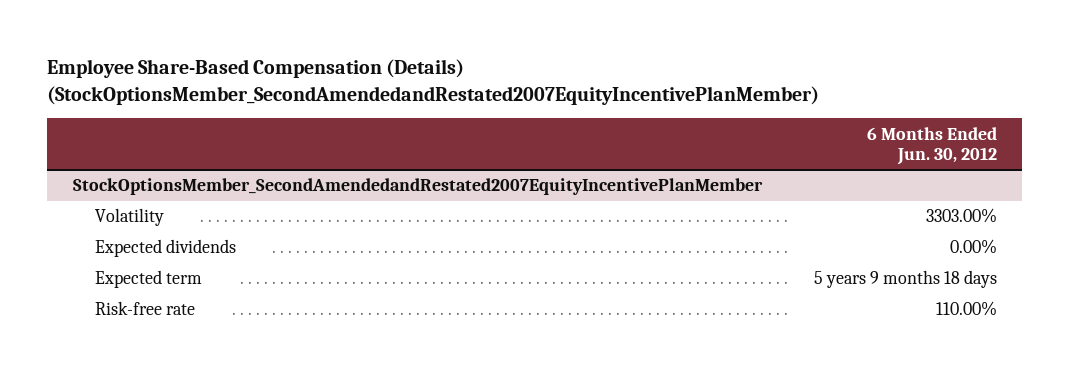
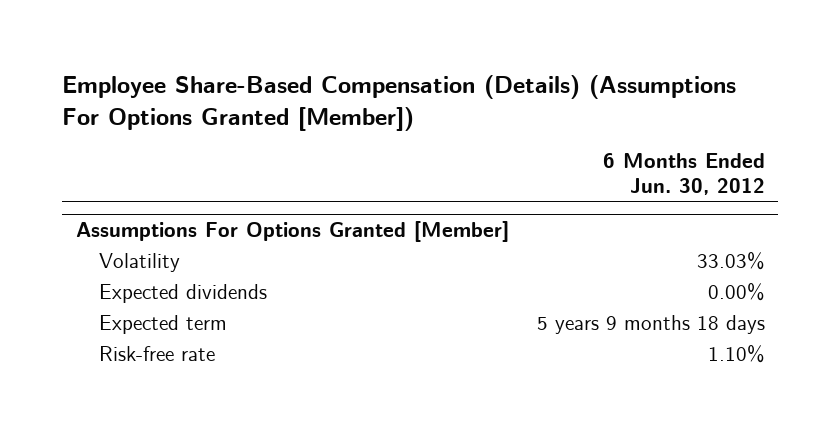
[47,58,820,105] Employee Share-Based Compensation (Details) (StockOptionsMember_SecondAmendedandRestated2007EquityIncentivePlanMember) -> [61,75,736,132] Employee Share-Based Compensation (Details) (Assumptions For Options Granted [Member])
[72,178,763,196] StockOptionsMember_SecondAmendedandRestated2007EquityIncentivePlanMember -> none
none -> [75,220,509,242] Assumptions For Options Granted [Member]
[925,208,997,224] 3303.00% -> [696,251,765,270] 33.03%
[935,301,997,317] 110.00% -> [707,344,765,363] 1.10%

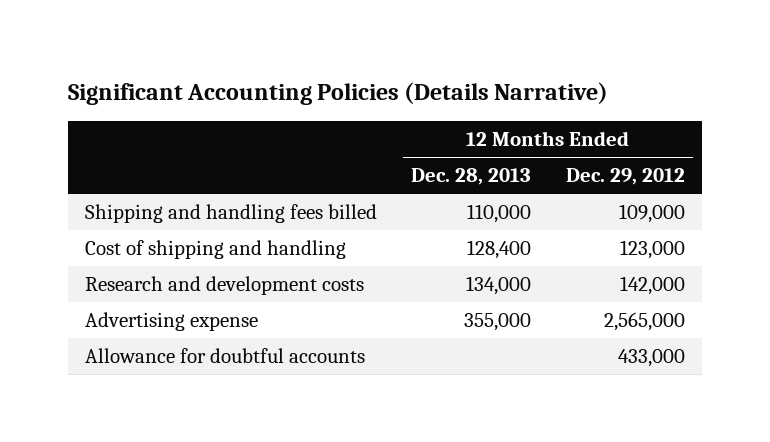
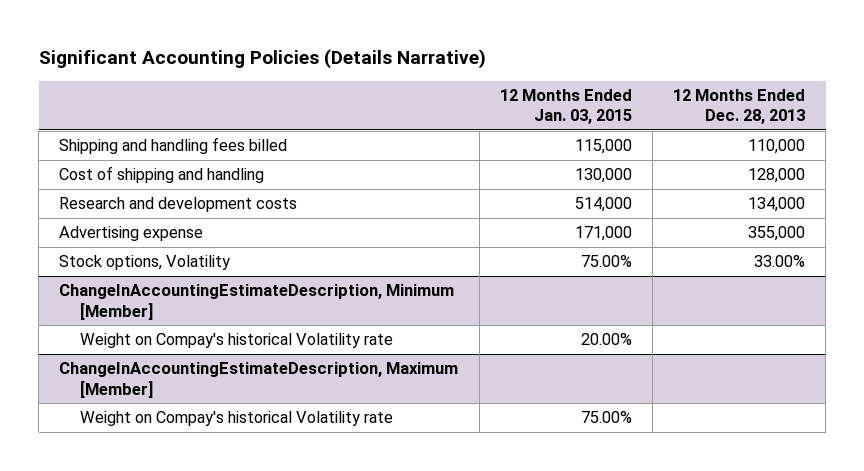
[565,168,685,186] Dec. 29, 2012 -> none
none -> [499,88,632,125] 12 Months Ended Jan. 03, 2015
[467,240,532,260] 128,400 -> [747,168,805,184] 128,000
[84,348,365,364] Allowance for doubtful accounts -> none
none -> [59,255,231,271] Stock options, Volatility
none -> [59,284,455,320] ChangeInAccountingEstimateDescription, Minimum [Member]
none -> [79,333,393,349] Weight on Compay's historical Volatility rate
none -> [59,362,459,398] ChangeInAccountingEstimateDescription, Maximum [Member]
none -> [79,411,393,427] Weight on Compay's historical Volatility rate

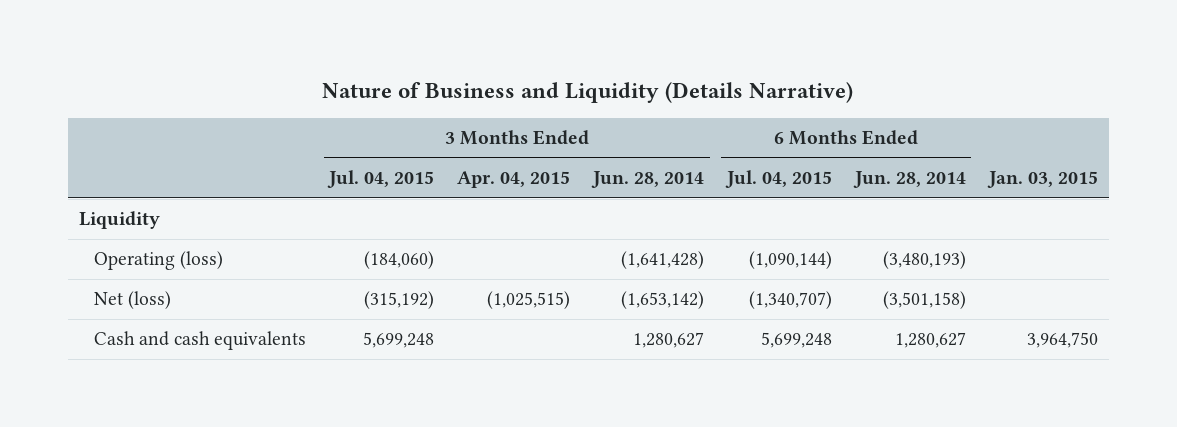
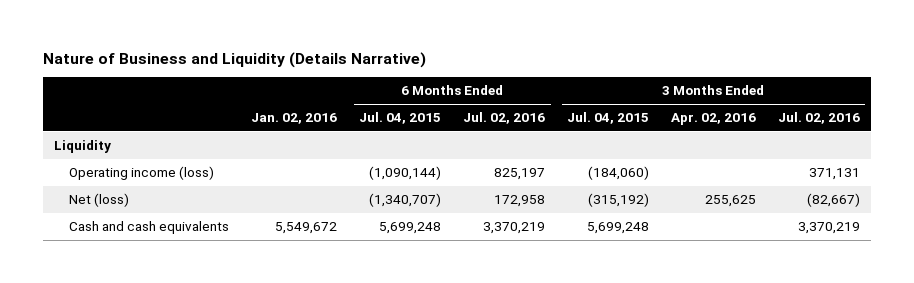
[457,171,571,189] Apr. 04, 2015 -> none
[590,171,704,189] Jun. 28, 2014 -> none
[852,171,966,189] Jun. 28, 2014 -> none
[986,171,1098,189] Jan. 03, 2015 -> none
none -> [251,113,338,125] Jan. 02, 2016
none -> [463,112,546,125] Jul. 02, 2016
none -> [670,113,756,126] Apr. 02, 2016
none -> [777,112,860,125] Jul. 02, 2016
[94,251,224,271] Operating (loss) -> [69,166,215,181] Operating income (loss)

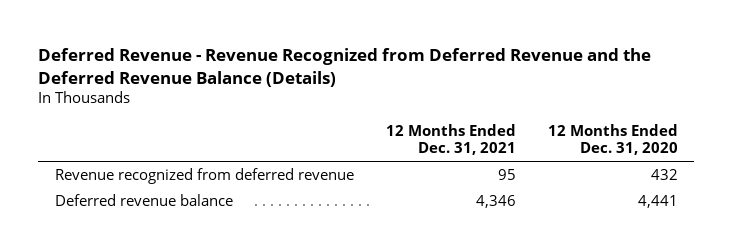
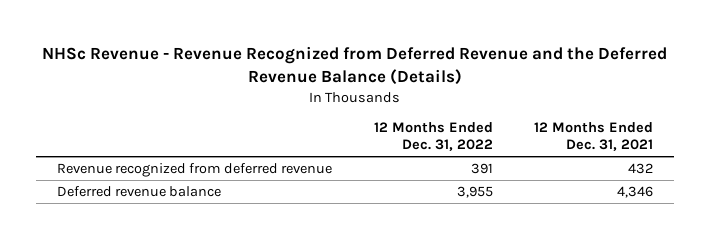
[38,48,652,87] Deferred Revenue - Revenue Recognized from Deferred Revenue and the Deferred Revenue Balance (Details) -> [42,46,668,85] NHSc Revenue - Revenue Recognized from Deferred Revenue and the Deferred Revenue Balance (Details)
[547,123,678,156] 12 Months Ended Dec. 31, 2020 -> none
none -> [373,122,493,152] 12 Months Ended Dec. 31, 2022
[497,168,516,180] 95 -> [628,162,654,174] 432

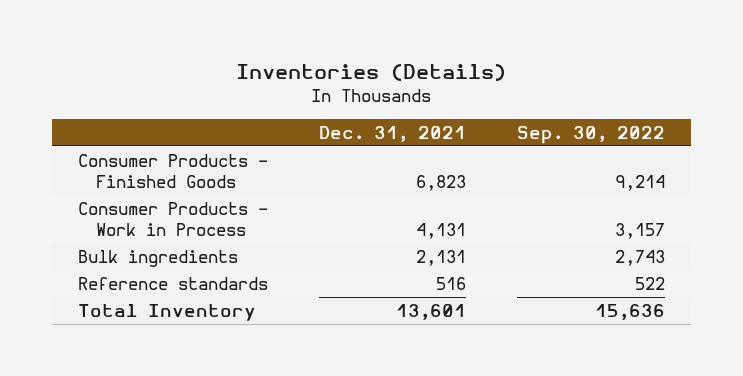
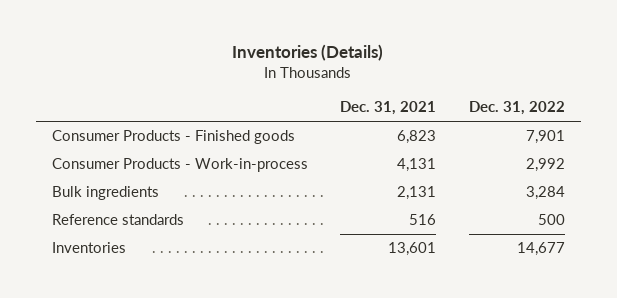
[517,125,666,144] Sep. 30, 2022 -> none
none -> [468,101,565,116] Dec. 31, 2022
[77,153,268,189] Consumer Products - Finished Goods -> [51,130,295,145] Consumer Products - Finished goods
[77,201,268,237] Consumer Products - Work in Process -> [51,158,308,173] Consumer Products - Work-in-process
[77,303,256,321] Total Inventory -> [51,242,126,254] Inventories

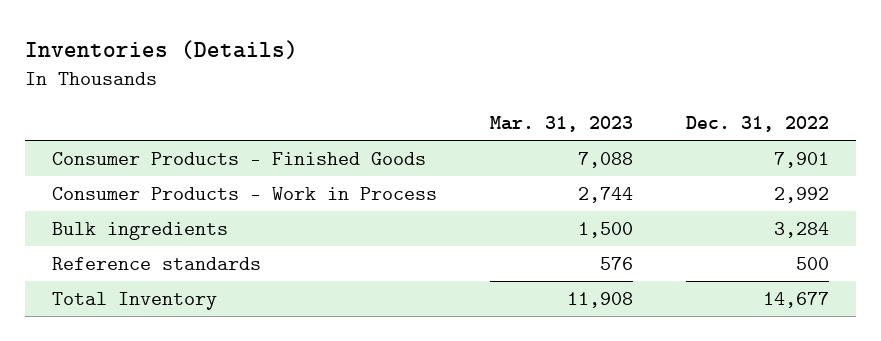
[340,101,437,116] Dec. 31, 2021 -> none
none -> [489,116,633,133] Mar. 31, 2023
[51,130,295,145] Consumer Products - Finished goods -> [51,151,426,165] Consumer Products - Finished Goods
[51,158,308,173] Consumer Products - Work-in-process -> [51,186,437,200] Consumer Products - Work in Process
[51,242,126,254] Inventories -> [51,291,217,310] Total Inventory

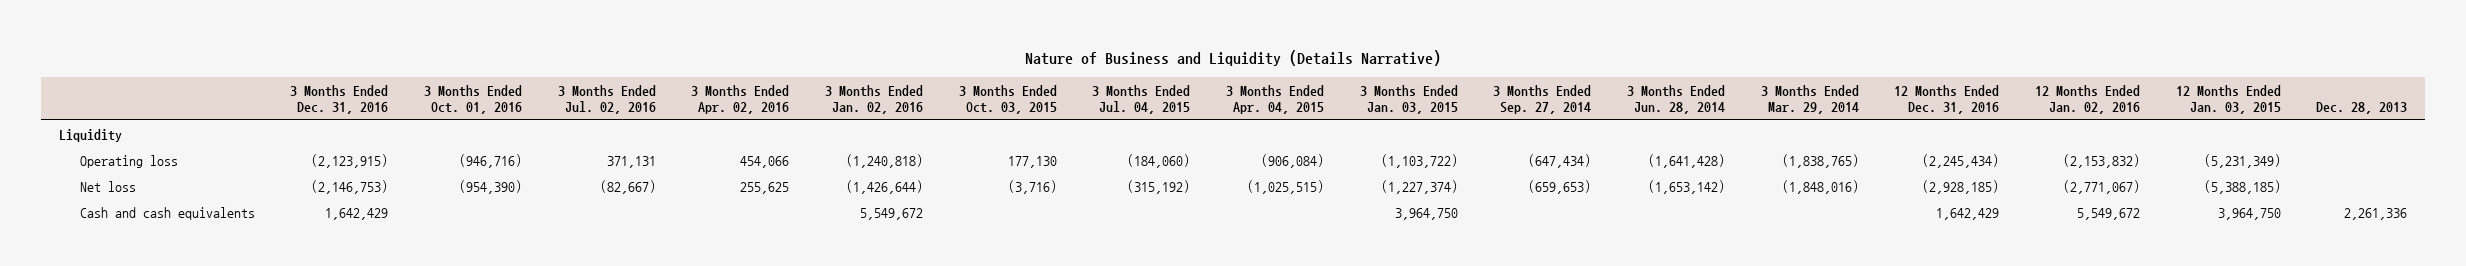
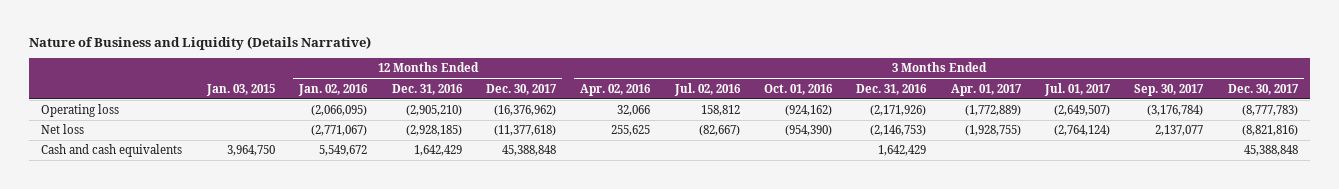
[824,84,923,115] 3 Months Ended Jan. 02, 2016 -> none
[958,84,1057,115] 3 Months Ended Oct. 03, 2015 -> none
[1092,84,1191,115] 3 Months Ended Jul. 04, 2015 -> none
[1225,84,1324,115] 3 Months Ended Apr. 04, 2015 -> none
[1359,84,1458,115] 3 Months Ended Jan. 03, 2015 -> none
[1493,84,1592,115] 3 Months Ended Sep. 27, 2014 -> none
[1626,84,1725,115] 3 Months Ended Jun. 28, 2014 -> none
[1760,84,1859,115] 3 Months Ended Mar. 29, 2014 -> none
[2175,84,2281,115] 12 Months Ended Jan. 03, 2015 -> none
[2316,102,2408,115] Dec. 28, 2013 -> none
none -> [205,83,275,96] Jan. 03, 2015
none -> [485,83,557,95] Dec. 30, 2017
none -> [950,83,1022,96] Apr. 01, 2017
none -> [1044,82,1112,96] Jul. 01, 2017
none -> [1134,83,1205,96] Sep. 30, 2017
none -> [1227,83,1299,95] Dec. 30, 2017
[59,128,123,142] Liquidity -> none
[311,153,389,168] (2,123,915) -> [870,105,927,117] (2,171,926)
[458,153,522,168] (946,716) -> [785,105,833,117] (924,162)
[606,155,656,168] 371,131 -> [700,105,740,117] 158,812
[740,155,790,168] 454,066 -> [617,105,651,117] 32,066
[1922,153,2000,168] (2,245,434) -> [405,105,462,117] (2,905,210)
[2062,153,2140,168] (2,153,832) -> [311,105,368,117] (2,066,095)

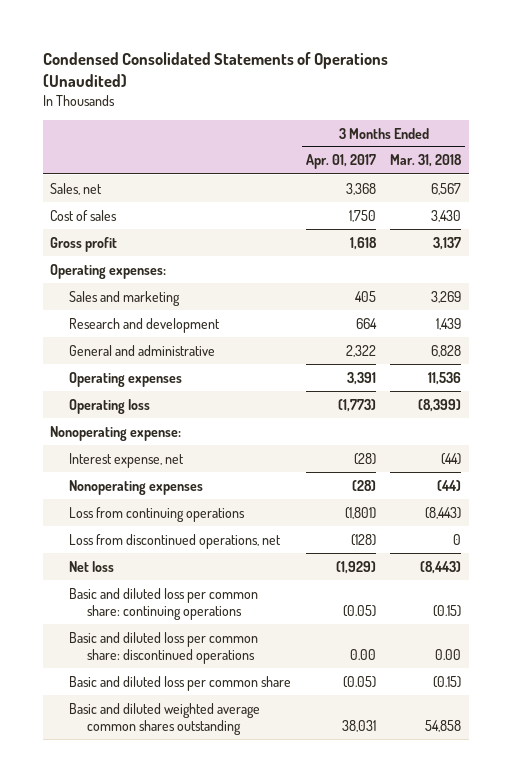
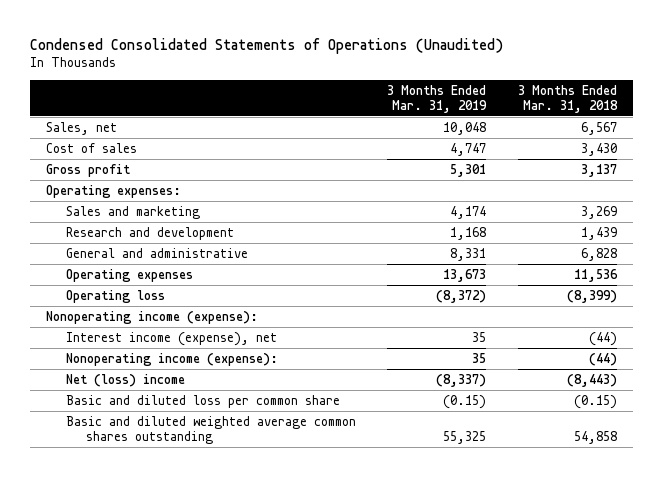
[305,154,376,170] Apr. 01, 2017 -> none
none -> [387,84,488,113] 3 Months Ended Mar. 31, 2019
[68,506,245,522] Loss from continuing operations -> none
[68,533,281,549] Loss from discontinued operations, net -> none
[68,587,258,620] Basic and diluted loss per common share: continuing operations -> none
[68,631,258,664] Basic and diluted loss per common share: discontinued operations -> none
[50,425,182,441] Nonoperating expense: -> [45,310,258,324] Nonoperating income (expense):
[68,452,184,468] Interest expense, net -> [65,331,277,346] Interest income (expense), net
[68,479,203,495] Nonoperating expenses -> [65,352,278,366] Nonoperating income (expense):
[68,560,114,572] Net loss -> [65,373,185,387] Net (loss) income

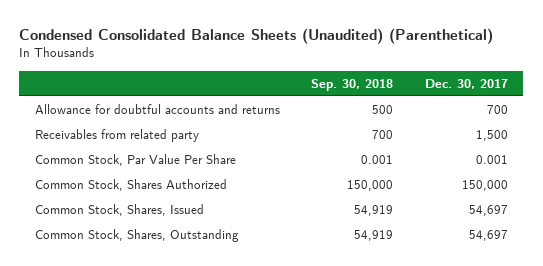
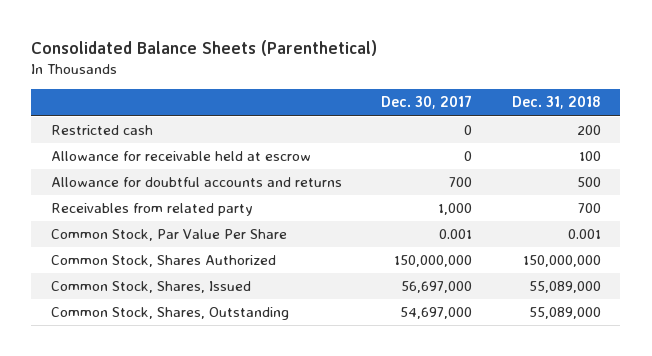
[19,27,494,44] Condensed Consolidated Balance Sheets (Unaudited) (Parenthetical) -> [31,40,378,57] Consolidated Balance Sheets (Parenthetical)
[311,78,394,91] Sep. 30, 2018 -> none
none -> [511,96,601,110] Dec. 31, 2018
none -> [50,125,153,136] Restricted cash
none -> [50,151,311,162] Allowance for receivable held at escrow
[475,130,508,142] 1,500 -> [438,203,473,216] 1,000
[461,180,508,192] 150,000 -> [394,255,473,268] 150,000,000
[468,205,508,217] 54,697 -> [401,281,473,294] 56,697,000
[468,230,508,242] 54,697 -> [400,307,473,320] 54,697,000

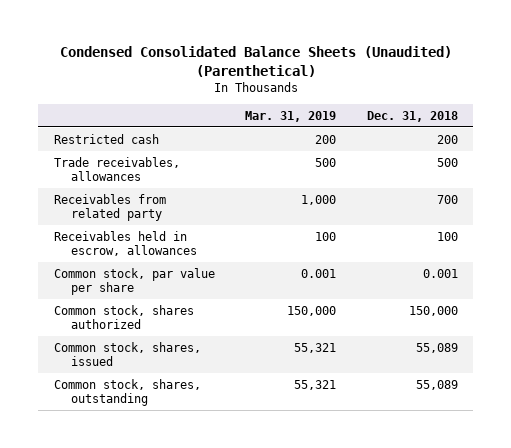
[31,40,378,57] Consolidated Balance Sheets (Parenthetical) -> [59,45,452,77] Condensed Consolidated Balance Sheets (Unaudited) (Parenthetical)
[381,95,473,110] Dec. 30, 2017 -> none
none -> [245,110,337,122] Mar. 31, 2019
[50,151,311,162] Allowance for receivable held at escrow -> none
[50,177,342,188] Allowance for doubtful accounts and returns -> [53,156,180,182] Trade receivables, allowances
none -> [53,230,197,257] Receivables held in escrow, allowances
[50,229,287,242] Common Stock, Par Value Per Share -> [53,267,215,296] Common stock, par value per share
[50,255,276,268] Common Stock, Shares Authorized -> [53,304,194,330] Common stock, shares authorized
[522,255,601,268] 150,000,000 -> [408,305,458,316] 150,000
[50,281,251,294] Common Stock, Shares, Issued -> [53,341,201,367] Common stock, shares, issued
[528,281,601,294] 55,089,000 -> [415,342,458,353] 55,089
[50,307,289,321] Common Stock, Shares, Outstanding -> [53,378,201,407] Common stock, shares, outstanding
[528,307,601,320] 55,089,000 -> [415,379,458,390] 55,089

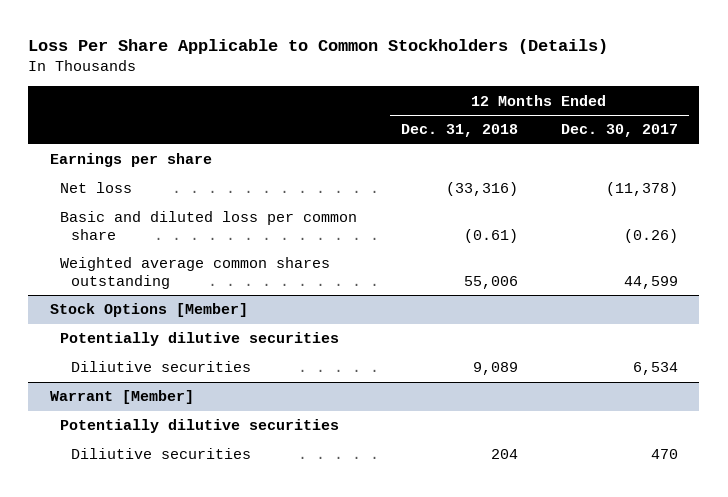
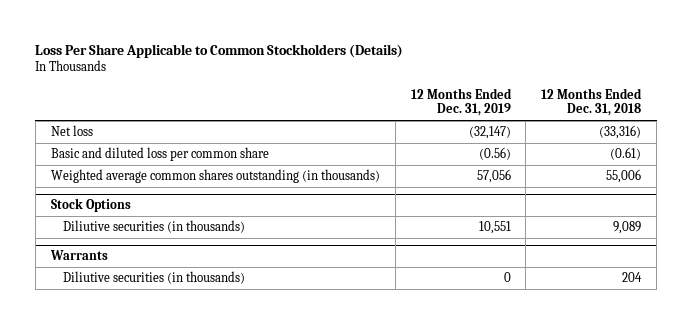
[560,124,678,138] Dec. 30, 2017 -> none
none -> [410,87,512,117] 12 Months Ended Dec. 31, 2019
[49,153,212,168] Earnings per share -> none
[60,332,340,347] Potentially dilutive securities -> none
[60,419,340,434] Potentially dilutive securities -> none
[60,257,331,289] Weighted average common shares outstanding -> [50,169,380,184] Weighted average common shares outstanding (in thousands)
[49,303,248,318] Stock Options [Member] -> [50,198,131,213] Stock Options
[70,361,251,373] Diliutive securities -> [63,220,246,234] Diliutive securities (in thousands)
[49,390,194,405] Warrant [Member] -> [49,250,108,261] Warrants
[70,448,251,460] Diliutive securities -> [63,271,246,285] Diliutive securities (in thousands)

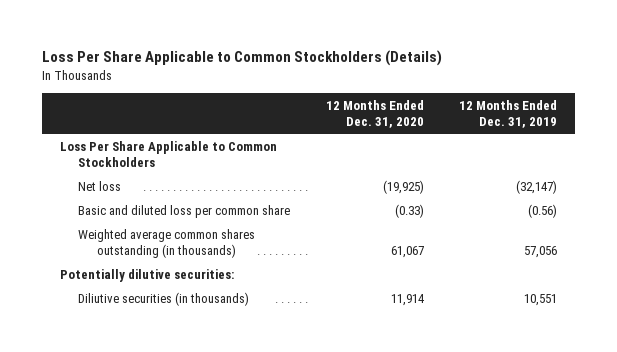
[541,87,643,117] 12 Months Ended Dec. 31, 2018 -> none
none -> [325,99,424,129] 12 Months Ended Dec. 31, 2020
none -> [59,140,277,167] Loss Per Share Applicable to Common Stockholders
[50,198,131,213] Stock Options -> none
none -> [59,268,234,282] Potentially dilutive securities:
[49,250,108,261] Warrants -> none
[63,271,246,285] Diliutive securities (in thousands) -> none

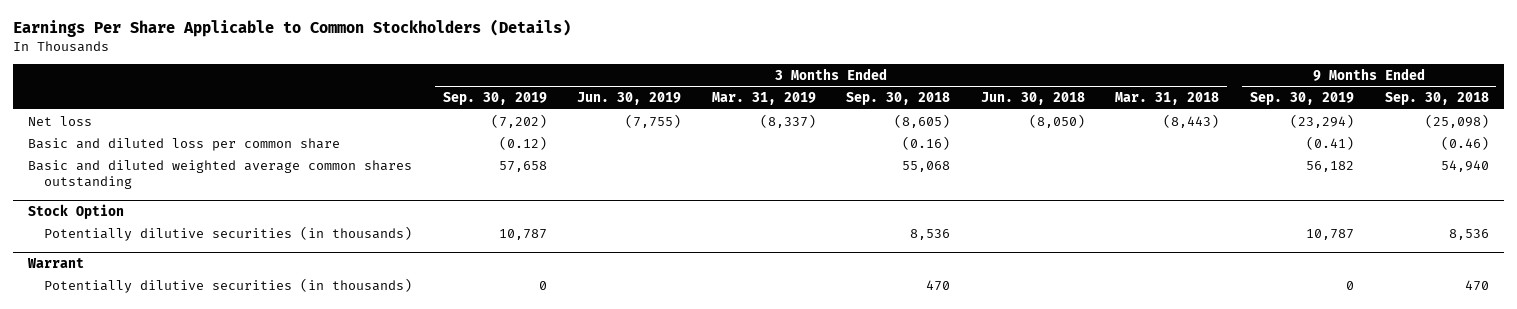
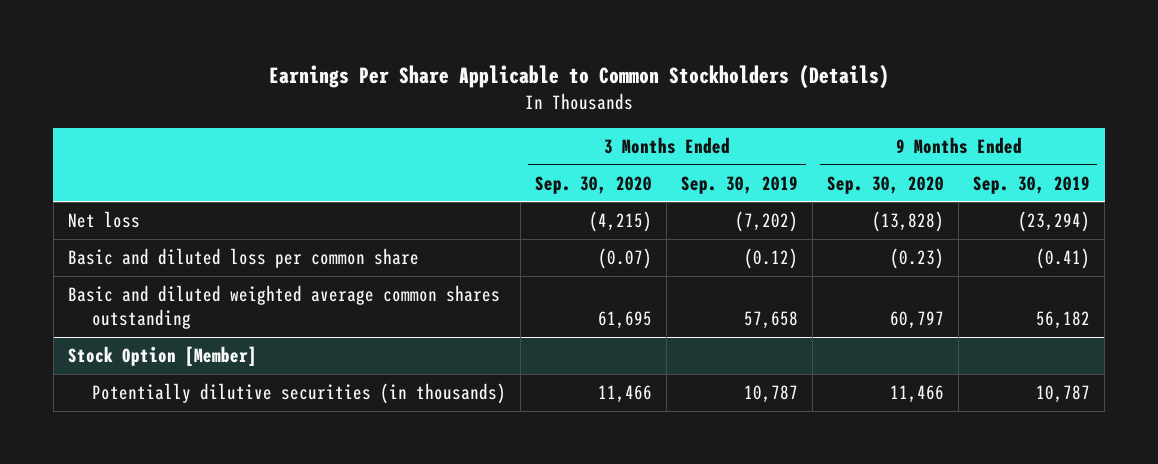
[577,92,682,106] Jun. 30, 2019 -> none
[711,92,816,106] Mar. 31, 2019 -> none
[846,92,951,106] Sep. 30, 2018 -> none
[980,92,1085,106] Jun. 30, 2018 -> none
[1115,92,1220,106] Mar. 31, 2018 -> none
[1384,92,1489,106] Sep. 30, 2018 -> none
none -> [535,175,653,194] Sep. 30, 2020
none -> [827,175,945,194] Sep. 30, 2020
[27,203,124,219] Stock Option -> [67,346,257,367] Stock Option [Member]
[26,257,84,268] Warrant -> none
[43,277,412,293] Potentially dilutive securities (in thousands) -> none

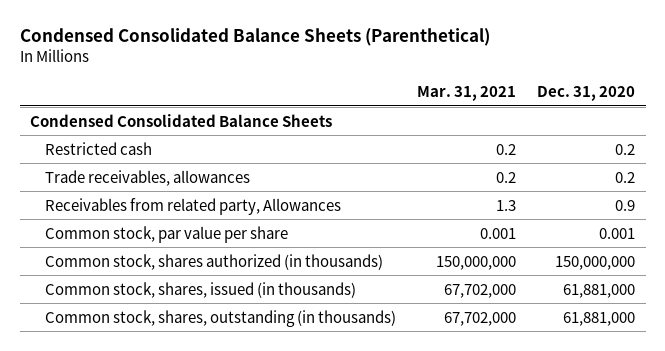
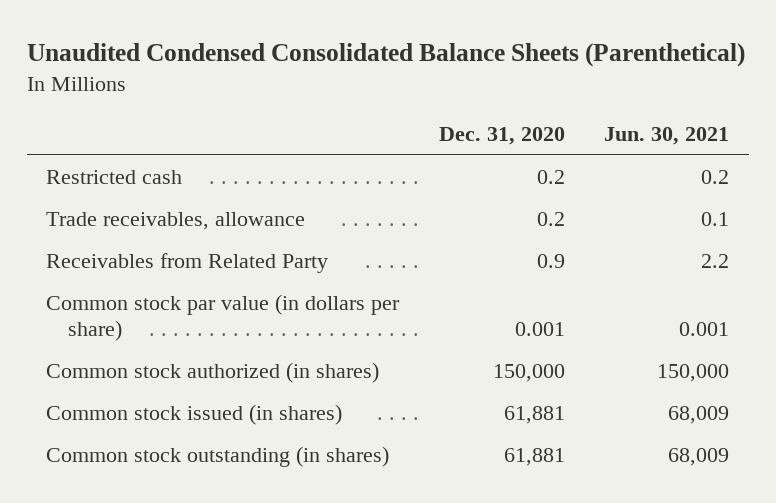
[19,28,490,47] Condensed Consolidated Balance Sheets (Parenthetical) -> [26,43,745,68] Unaudited Condensed Consolidated Balance Sheets (Parenthetical)
[417,85,517,101] Mar. 31, 2021 -> none
none -> [604,127,730,146] Jun. 30, 2021
[29,113,332,127] Condensed Consolidated Balance Sheets -> none
[45,169,251,186] Trade receivables, allowances -> [46,212,306,231] Trade receivables, allowance
[45,197,342,215] Receivables from related party, Allowances -> [46,253,329,274] Receivables from Related Party
[45,225,289,243] Common stock, par value per share -> [46,294,401,342] Common stock par value (in dollars per share)
[45,253,384,270] Common stock, shares authorized (in thousands) -> [46,362,380,384] Common stock authorized (in shares)
[555,255,636,270] 150,000,000 -> [492,364,565,383] 150,000
[45,281,357,298] Common stock, shares, issued (in thousands) -> [46,404,343,426] Common stock issued (in shares)
[563,283,636,298] 61,881,000 -> [503,406,565,425] 61,881
[45,309,397,327] Common stock, shares, outstanding (in thousands) -> [46,446,390,468] Common stock outstanding (in shares)
[563,311,636,326] 61,881,000 -> [503,448,565,467] 61,881

